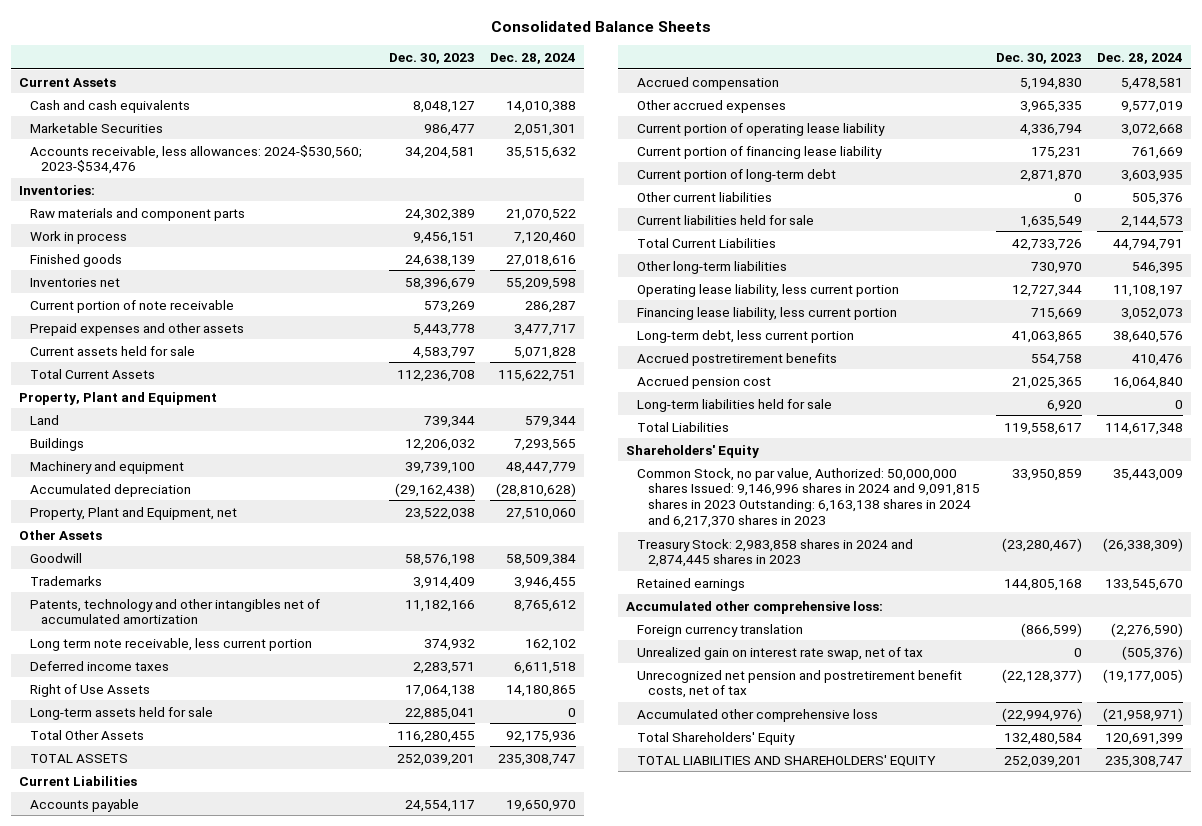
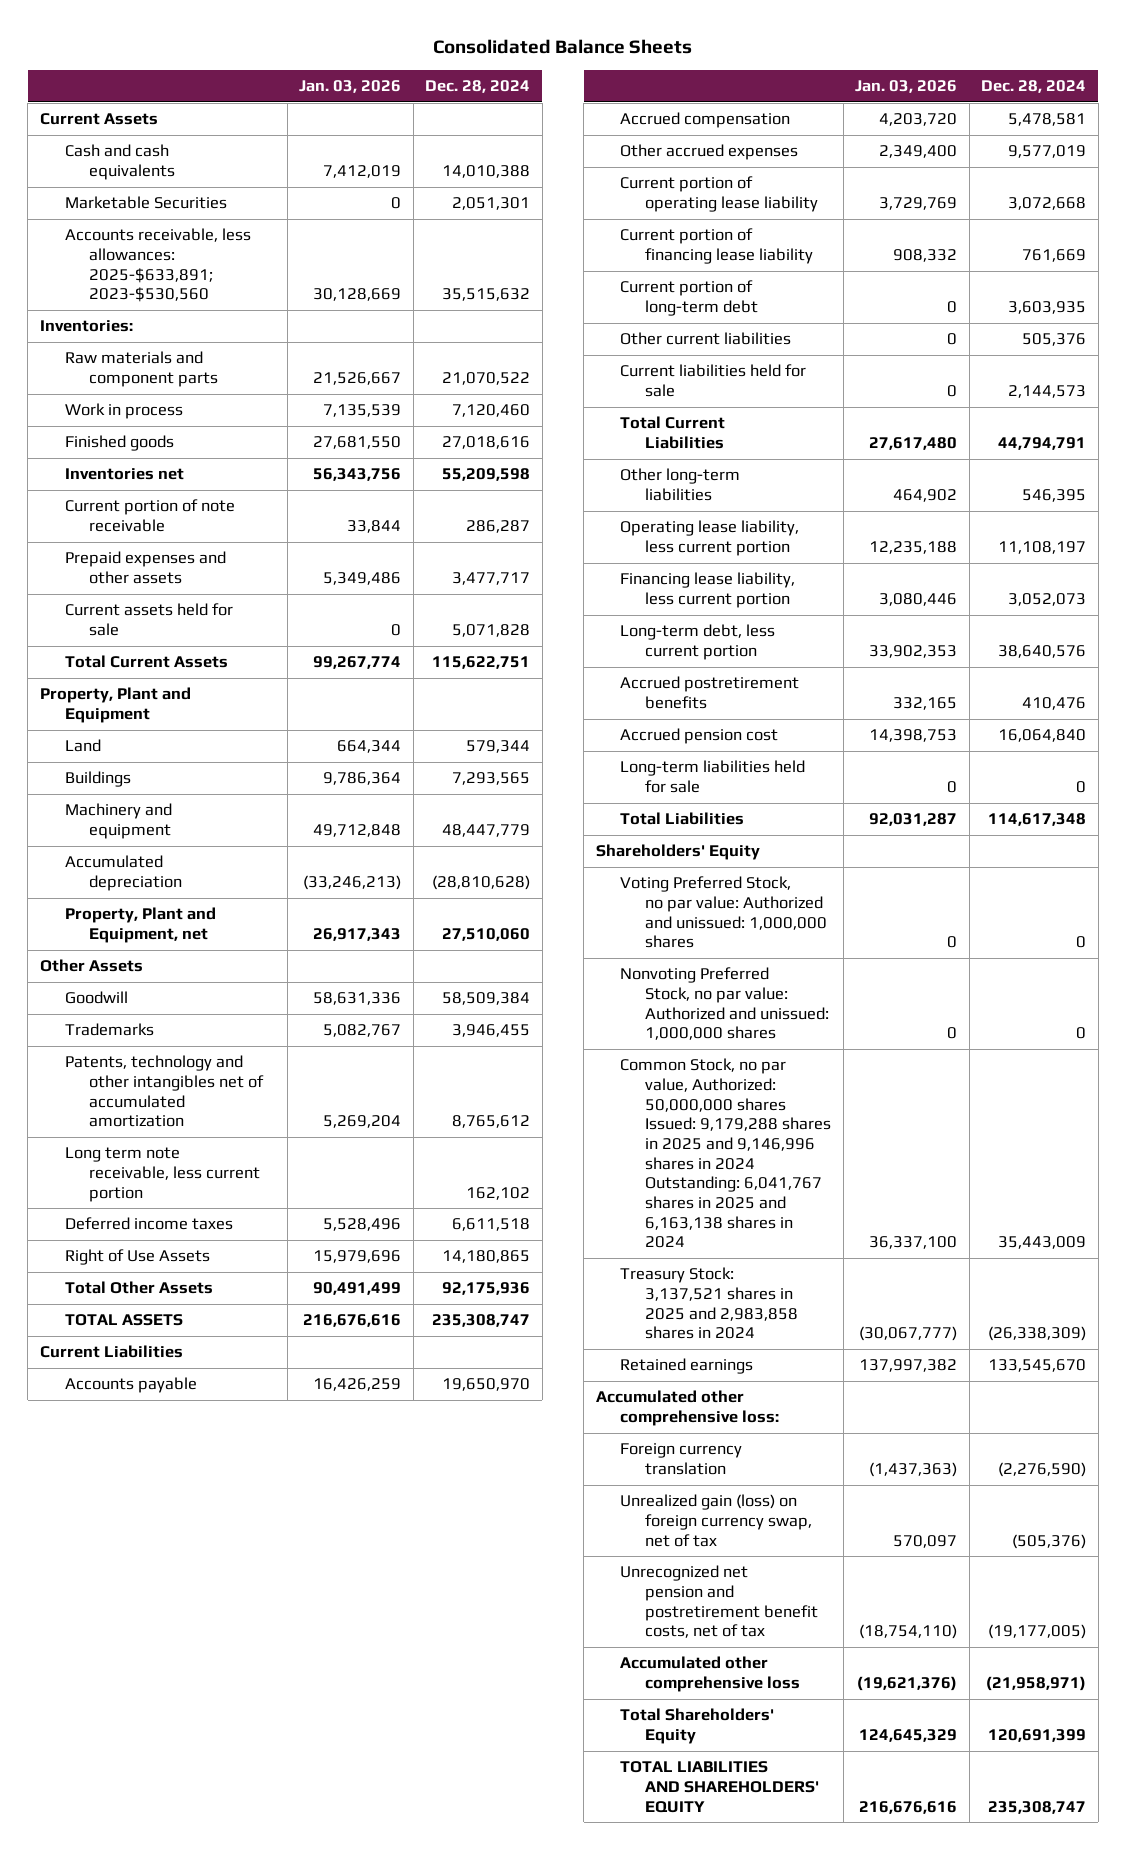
[388,52,475,64] Dec. 30, 2023 -> none
none -> [299,80,402,94] Jan. 03, 2026
[29,144,362,175] Accounts receivable, less allowances: 2024-$530,560; 2023-$534,476 -> [64,228,251,303] Accounts receivable, less allowances: 2025-$633,891; 2023-$530,560
[29,706,213,720] Long-term assets held for sale -> none
none -> [620,876,828,949] Voting Preferred Stock, no par value: Authorized and unissued: 1,000,000 shares
none -> [620,967,830,1041] Nonvoting Preferred Stock, no par value: Authorized and unissued: 1,000,000 shares
[636,467,981,528] Common Stock, no par value, Authorized: 50,000,000 shares Issued: 9,146,996 shares in 2024 and 9,091,815 shares in 2023 Outstanding: 6,163,138 shares in 2024 and 6,217,370 shares in 2023 -> [620,1058,832,1249] Common Stock, no par value, Authorized: 50,000,000 shares Issued: 9,179,288 shares in 2025 and 9,146,996 shares in 2024 Outstanding: 6,041,767 shares in 2025 and 6,163,138 shares in 2024
[636,538,913,568] Treasury Stock: 2,983,858 shares in 2024 and 2,874,445 shares in 2023 -> [620,1267,799,1340] Treasury Stock: 3,137,521 shares in 2025 and 2,983,858 shares in 2024
[636,646,923,660] Unrealized gain on interest rate swap, net of tax -> [620,1494,813,1547] Unrealized gain (loss) on foreign currency swap, net of tax

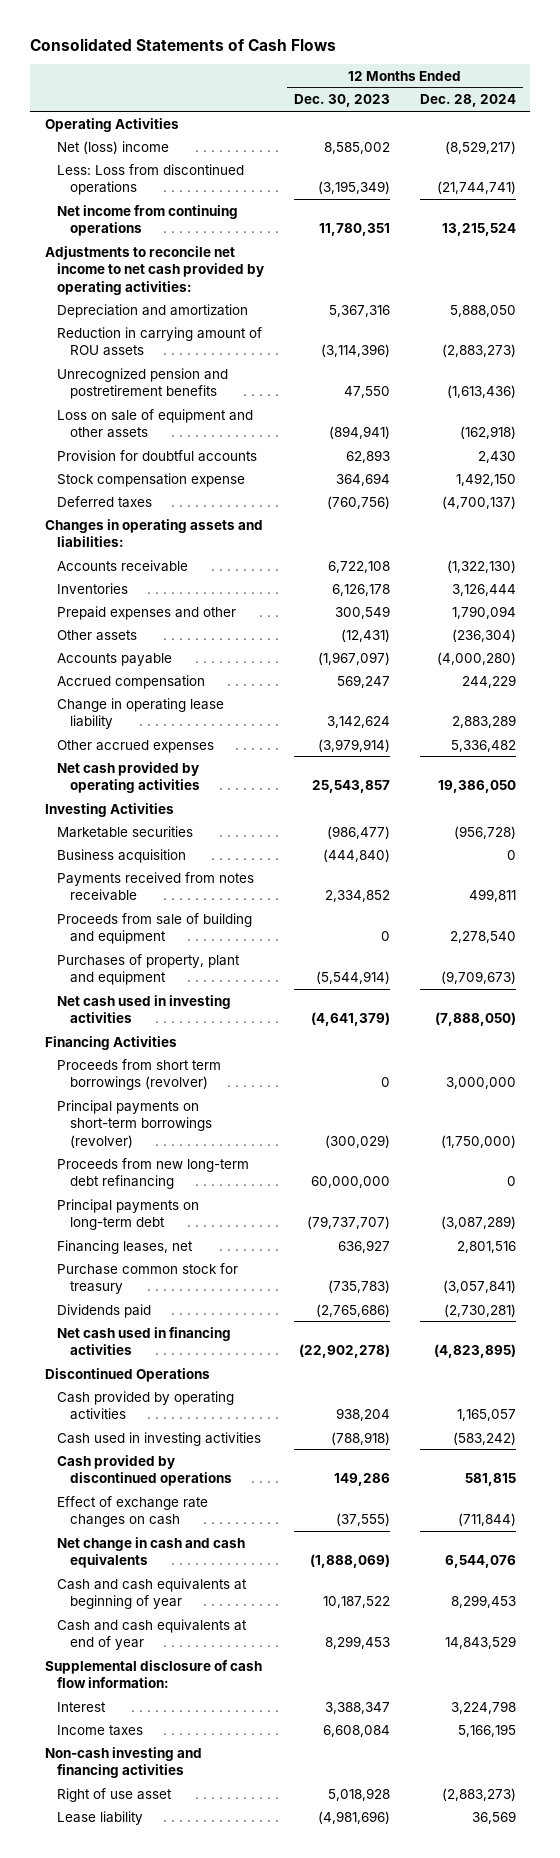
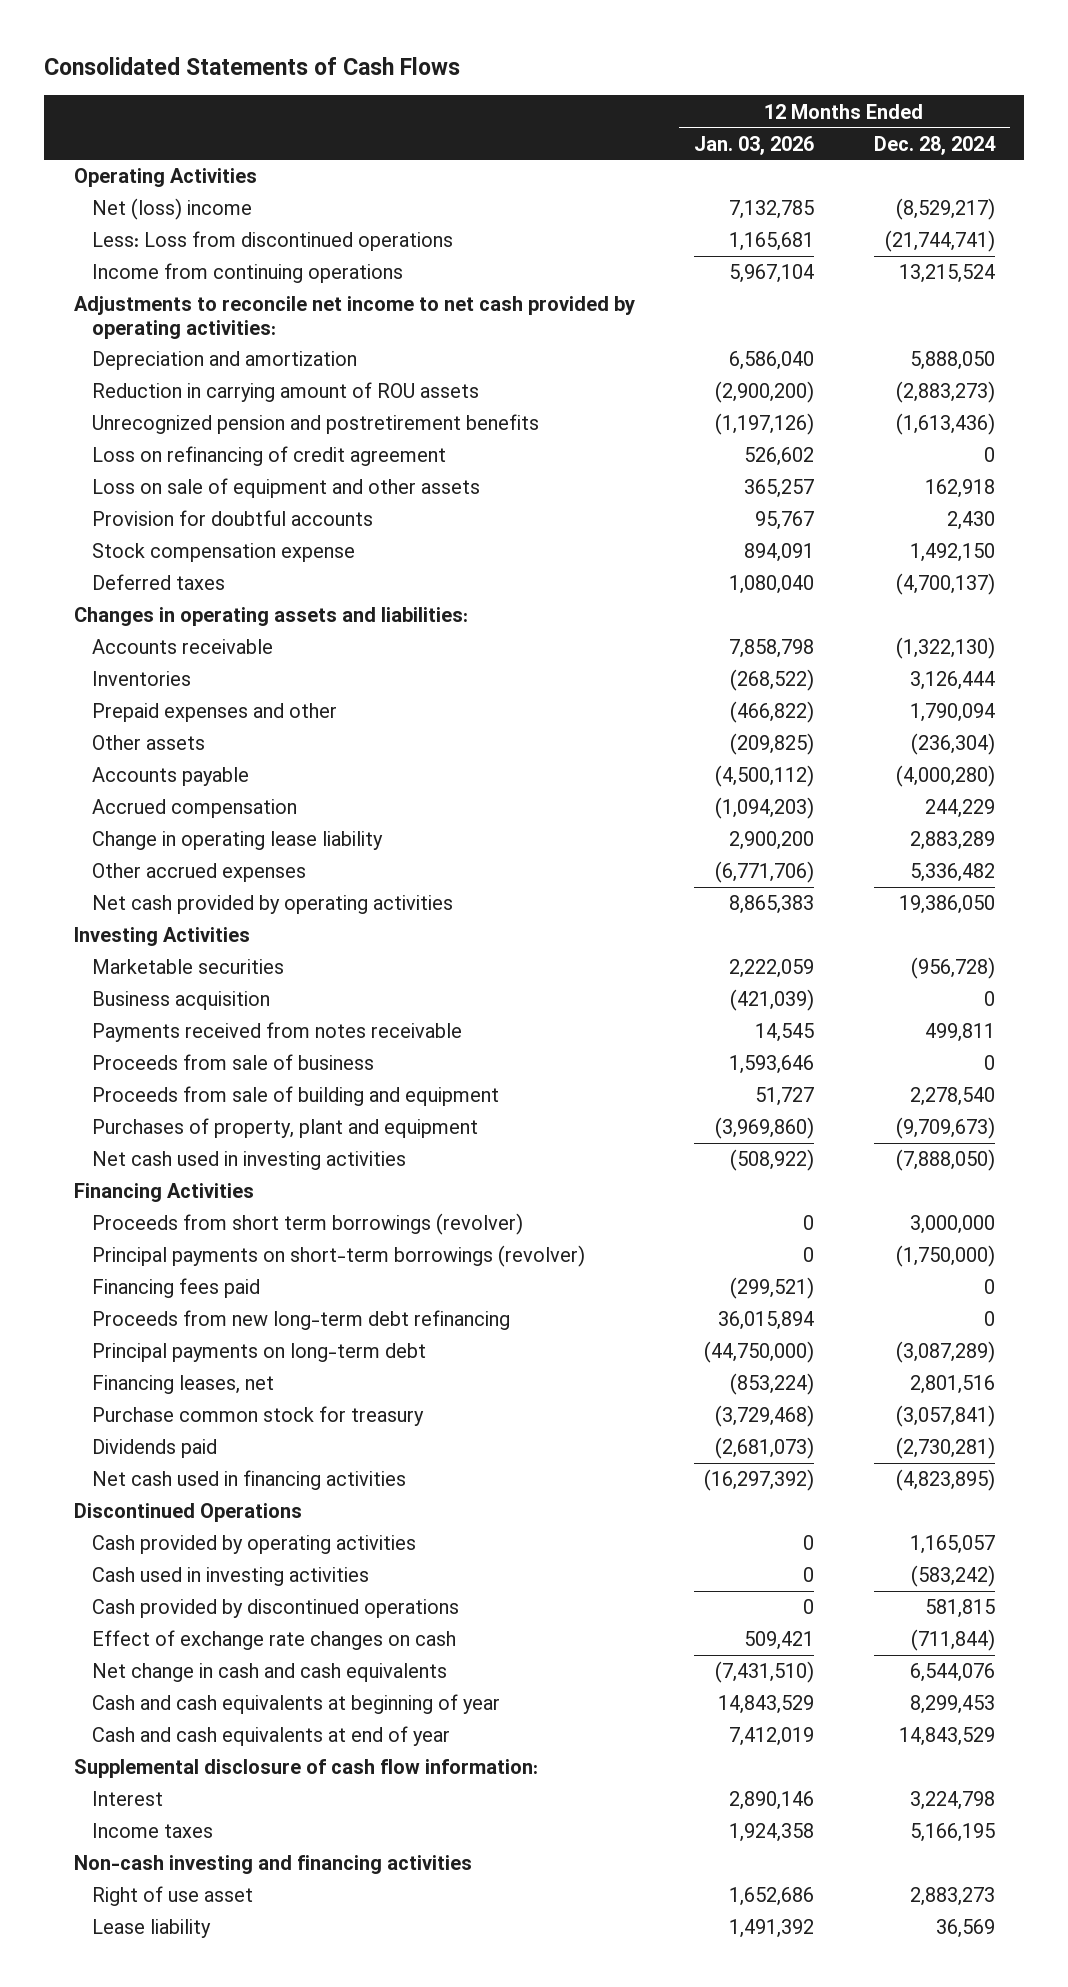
[294,94,391,108] Dec. 30, 2023 -> none
none -> [694,135,815,155] Jan. 03, 2026
[57,204,239,237] Net income from continuing operations -> [92,263,404,284] Income from continuing operations
none -> [92,446,447,467] Loss on refinancing of credit agreement
[459,426,516,440] (162,918) -> [924,479,995,499] 162,918
none -> [92,1054,375,1071] Proceeds from sale of business
none -> [92,1278,261,1299] Financing fees paid
[441,1787,516,1801] (2,883,273) -> [909,1887,995,1907] 2,883,273

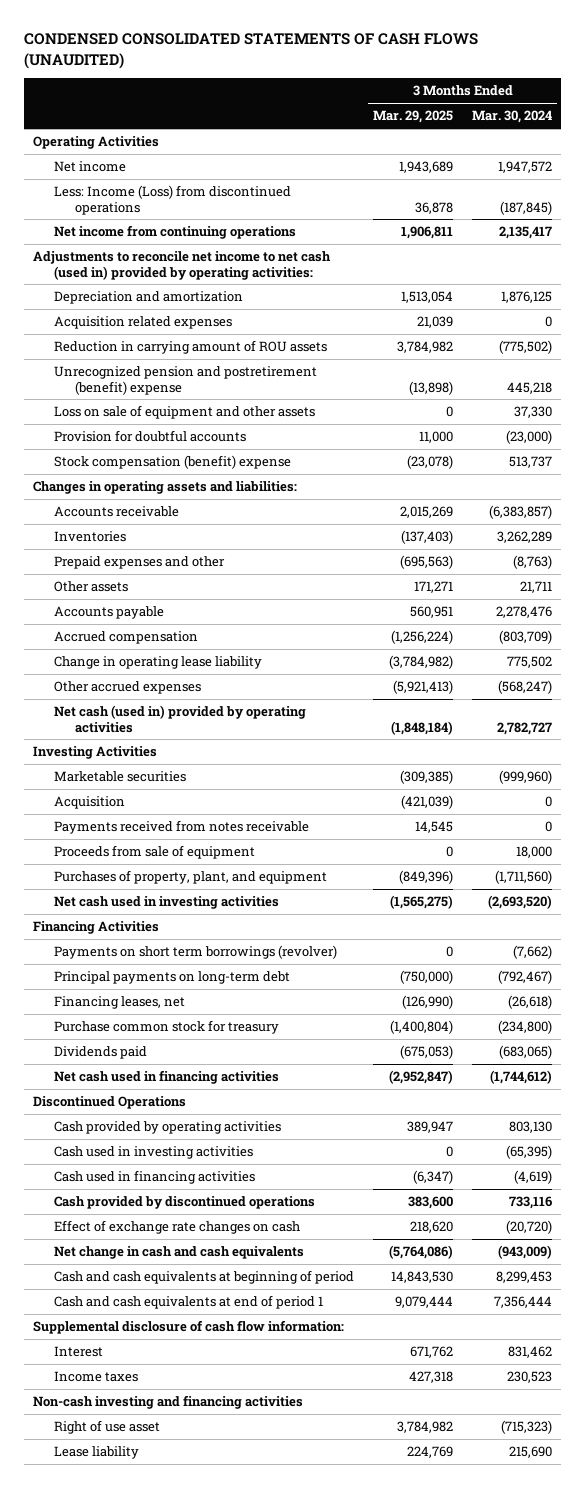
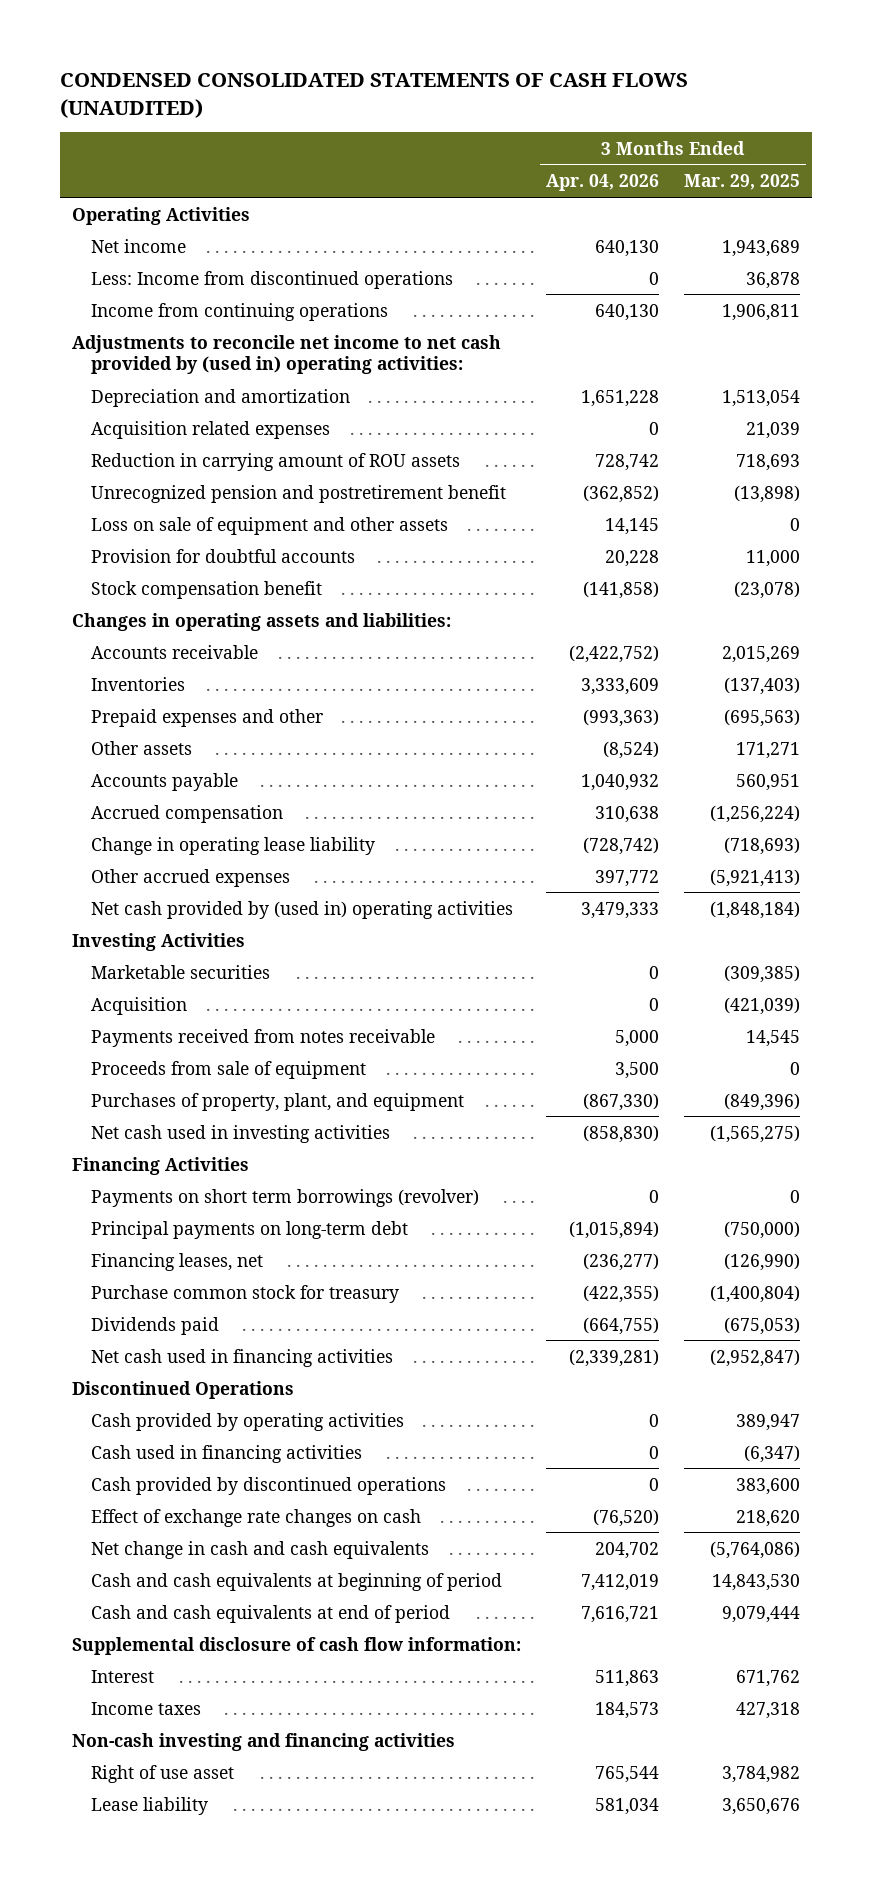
[472,110,553,124] Mar. 30, 2024 -> none
none -> [546,174,660,192] Apr. 04, 2026
[54,185,292,215] Less: Income (Loss) from discontinued operations -> [91,270,454,289] Less: Income from discontinued operations
[54,225,297,240] Net income from continuing operations -> [91,302,389,321] Income from continuing operations
[33,251,332,280] Adjustments to reconcile net income to net cash (used in) provided by operating activities: -> [72,334,502,375] Adjustments to reconcile net income to net cash provided by (used in) operating activities:
[397,341,454,354] 3,784,982 -> [736,453,801,471] 718,693
[54,366,318,395] Unrecognized pension and postretirement (benefit) expense -> [91,484,507,503] Unrecognized pension and postretirement benefit
[54,455,292,470] Stock compensation (benefit) expense -> [91,580,323,599] Stock compensation benefit
[389,655,454,670] (3,784,982) -> [724,836,801,855] (718,693)
[54,705,307,733] Net cash (used in) provided by operating activities -> [91,900,514,919] Net cash provided by (used in) operating activities
[54,1146,254,1160] Cash used in investing activities -> none
[54,1295,324,1310] Cash and cash equivalents at end of period 1 -> [91,1604,451,1623] Cash and cash equivalents at end of period
[407,1446,454,1459] 224,769 -> [722,1797,801,1815] 3,650,676

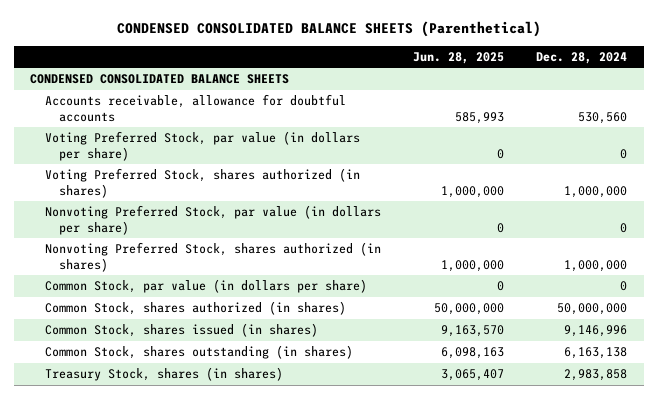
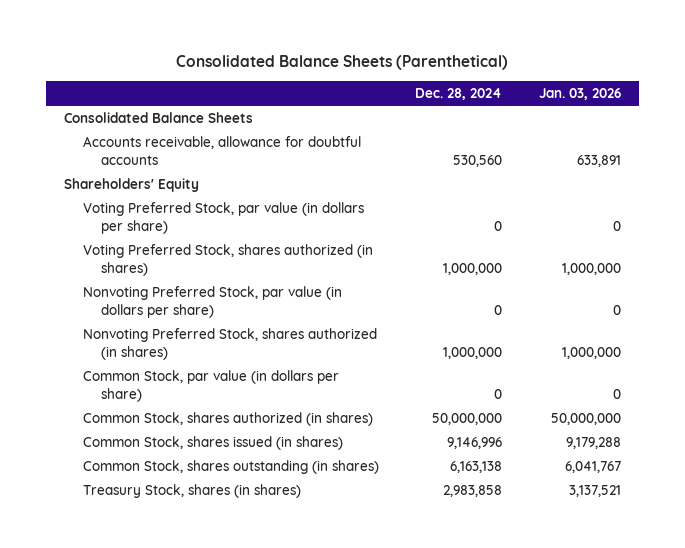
[116,21,541,38] CONDENSED CONSOLIDATED BALANCE SHEETS (Parenthetical) -> [176,55,509,71] Consolidated Balance Sheets (Parenthetical)
[413,51,505,64] Jun. 28, 2025 -> none
none -> [538,88,621,101] Jan. 03, 2026
[30,74,290,85] CONDENSED CONSOLIDATED BALANCE SHEETS -> [64,111,254,123] Consolidated Balance Sheets
none -> [64,177,200,192] Shareholders' Equity

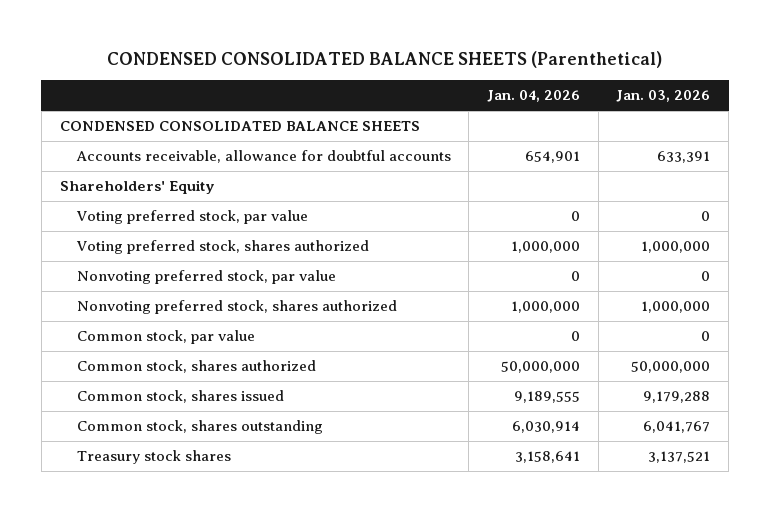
[176,55,509,71] Consolidated Balance Sheets (Parenthetical) -> [107,50,663,68] CONDENSED CONSOLIDATED BALANCE SHEETS (Parenthetical)
[415,88,503,101] Dec. 28, 2024 -> none
none -> [487,90,581,103] Jan. 04, 2026
[64,111,254,123] Consolidated Balance Sheets -> [59,121,420,132] CONDENSED CONSOLIDATED BALANCE SHEETS
[576,154,621,167] 633,891 -> [657,151,711,164] 633,391
[82,201,364,234] Voting Preferred Stock, par value (in dollars per share) -> [75,210,308,225] Voting preferred stock, par value
[82,243,373,276] Voting Preferred Stock, shares authorized (in shares) -> [75,240,369,255] Voting preferred stock, shares authorized
[82,285,342,318] Nonvoting Preferred Stock, par value (in dollars per share) -> [76,270,336,285] Nonvoting preferred stock, par value
[82,327,377,360] Nonvoting Preferred Stock, shares authorized (in shares) -> [76,300,397,315] Nonvoting preferred stock, shares authorized
[82,369,339,402] Common Stock, par value (in dollars per share) -> [76,330,255,345] Common stock, par value
[82,411,373,426] Common Stock, shares authorized (in shares) -> [76,360,316,374] Common stock, shares authorized
[82,435,343,450] Common Stock, shares issued (in shares) -> [76,390,284,404] Common stock, shares issued
[82,459,379,474] Common Stock, shares outstanding (in shares) -> [76,420,323,435] Common stock, shares outstanding
[82,483,301,498] Treasury Stock, shares (in shares) -> [76,450,231,465] Treasury stock shares

